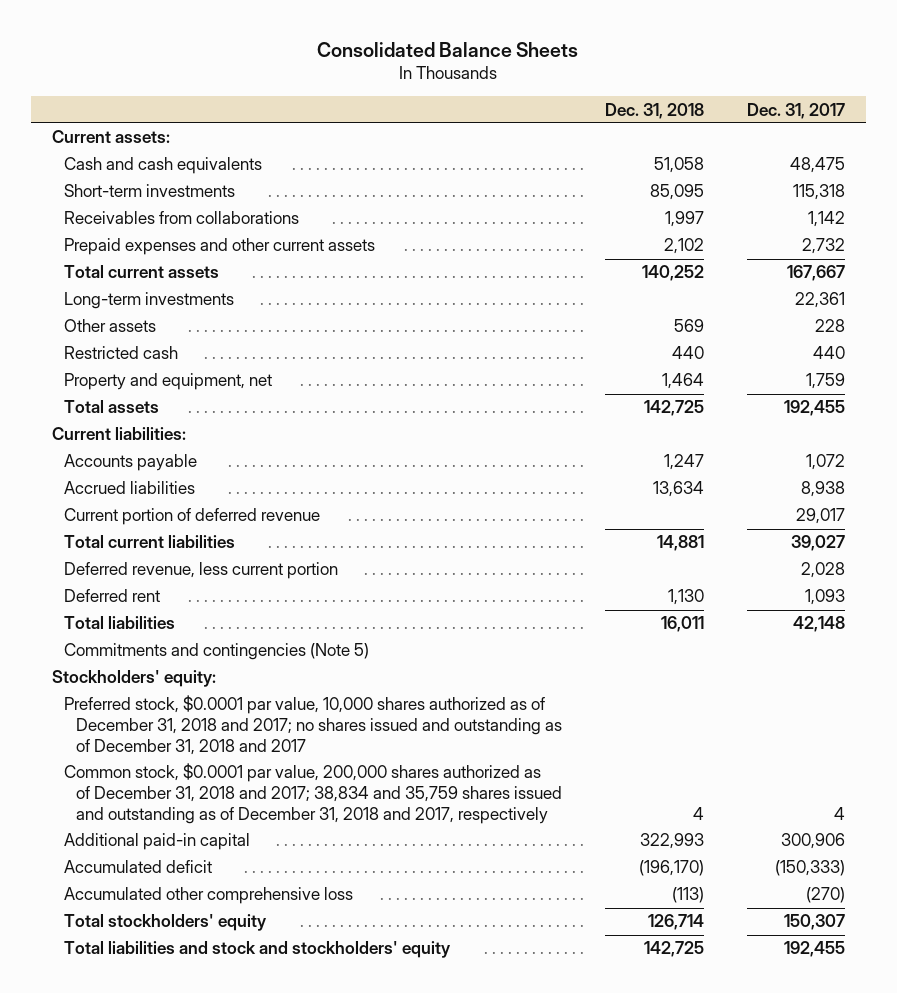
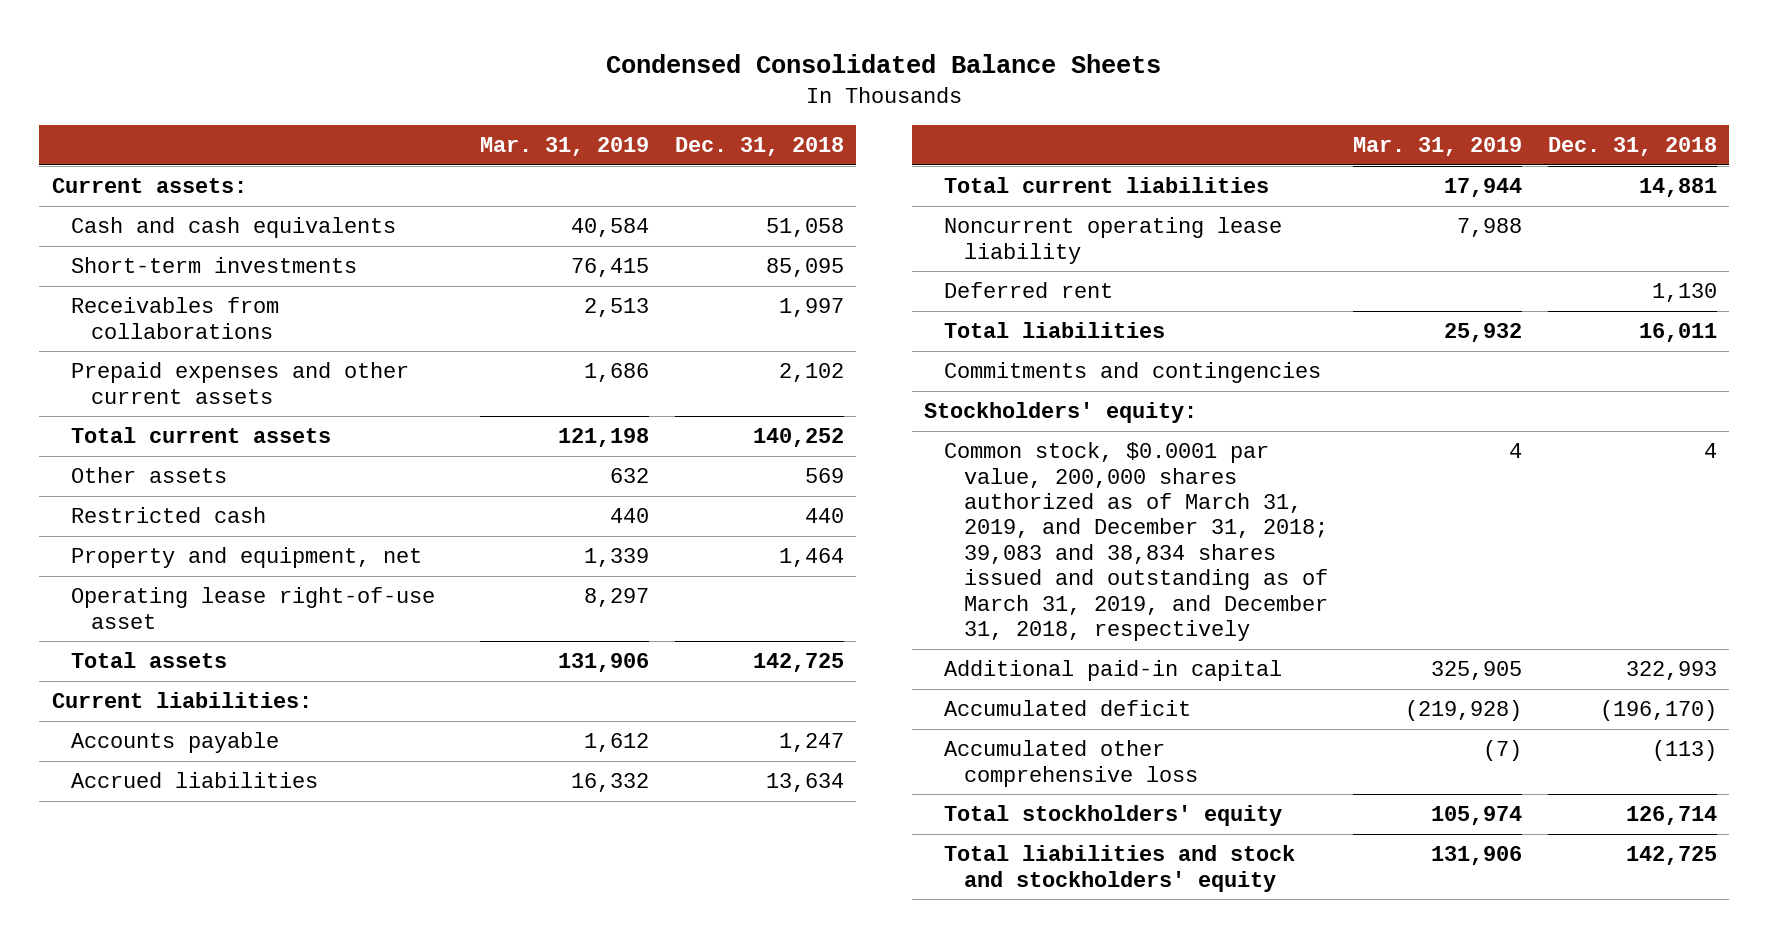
[317,41,579,57] Consolidated Balance Sheets -> [606,54,1162,74] Condensed Consolidated Balance Sheets
[746,102,845,119] Dec. 31, 2017 -> none
none -> [480,137,650,157] Mar. 31, 2019
[64,292,235,310] Long-term investments -> none
none -> [71,587,436,629] Operating lease right-of-use asset
[64,508,321,526] Current portion of deferred revenue -> none
[64,562,339,580] Deferred revenue, less current portion -> none
none -> [944,217,1283,264] Noncurrent operating lease liability
[64,643,370,661] Commitments and contingencies (Note 5) -> [944,362,1322,384] Commitments and contingencies
[64,695,563,755] Preferred stock, $0.0001 par value, 10,000 shares authorized as of December 31, 2018 and 2017; no shares issued and outstanding as of December 31, 2018 and 2017 -> none
[64,763,563,824] Common stock, $0.0001 par value, 200,000 shares authorized as of December 31, 2018 and 2017; 38,834 and 35,759 shares issued and outstanding as of December 31, 2018 and 2017, respectively -> [944,442,1328,642] Common stock, $0.0001 par value, 200,000 shares authorized as of March 31, 2019, and December 31, 2018; 39,083 and 38,834 shares issued and outstanding as of March 31, 2019, and December 31, 2018, respectively

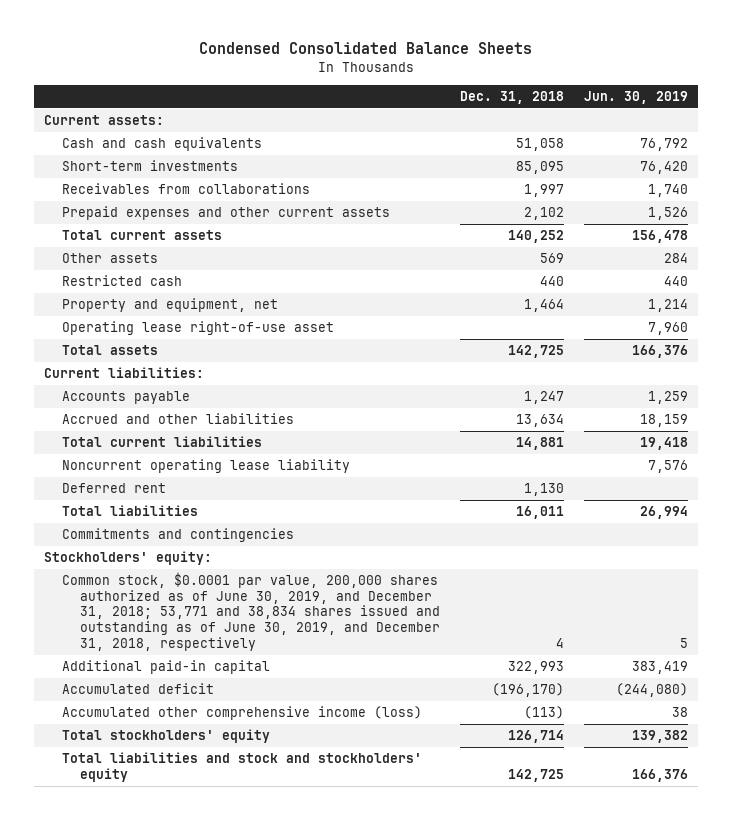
[480,137,650,157] Mar. 31, 2019 -> none
none -> [583,90,688,104] Jun. 30, 2019
[71,772,319,789] Accrued liabilities -> [62,413,295,425] Accrued and other liabilities
[944,442,1328,642] Common stock, $0.0001 par value, 200,000 shares authorized as of March 31, 2019, and December 31, 2018; 39,083 and 38,834 shares issued and outstanding as of March 31, 2019, and December 31, 2018, respectively -> [62,572,440,651] Common stock, $0.0001 par value, 200,000 shares authorized as of June 30, 2019, and December 31, 2018; 53,771 and 38,834 shares issued and outstanding as of June 30, 2019, and December 31, 2018, respectively
[944,740,1198,787] Accumulated other comprehensive loss -> [62,706,423,721] Accumulated other comprehensive income (loss)

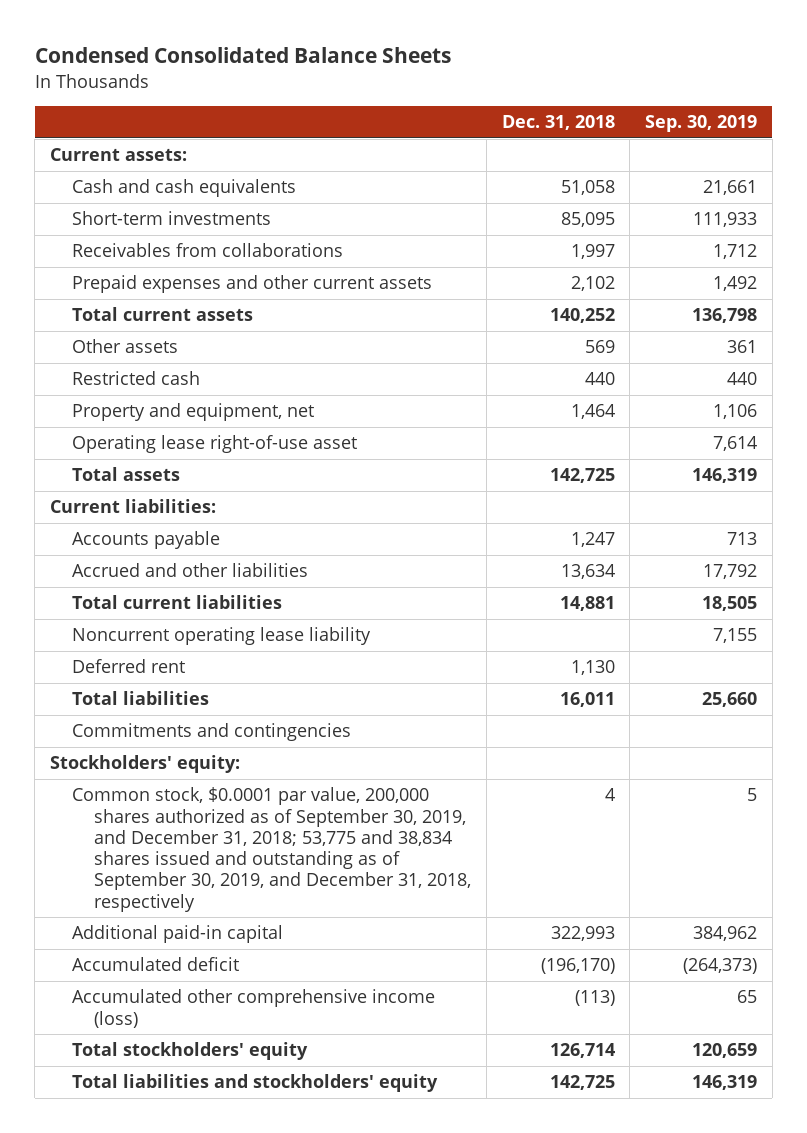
[583,90,688,104] Jun. 30, 2019 -> none
none -> [645,115,758,133] Sep. 30, 2019
[62,572,440,651] Common stock, $0.0001 par value, 200,000 shares authorized as of June 30, 2019, and December 31, 2018; 53,771 and 38,834 shares issued and outstanding as of June 30, 2019, and December 31, 2018, respectively -> [72,787,472,912] Common stock, $0.0001 par value, 200,000 shares authorized as of September 30, 2019, and December 31, 2018; 53,775 and 38,834 shares issued and outstanding as of September 30, 2019, and December 31, 2018, respectively
[62,752,423,782] Total liabilities and stock and stockholders' equity -> [72,1074,439,1093] Total liabilities and stockholders' equity

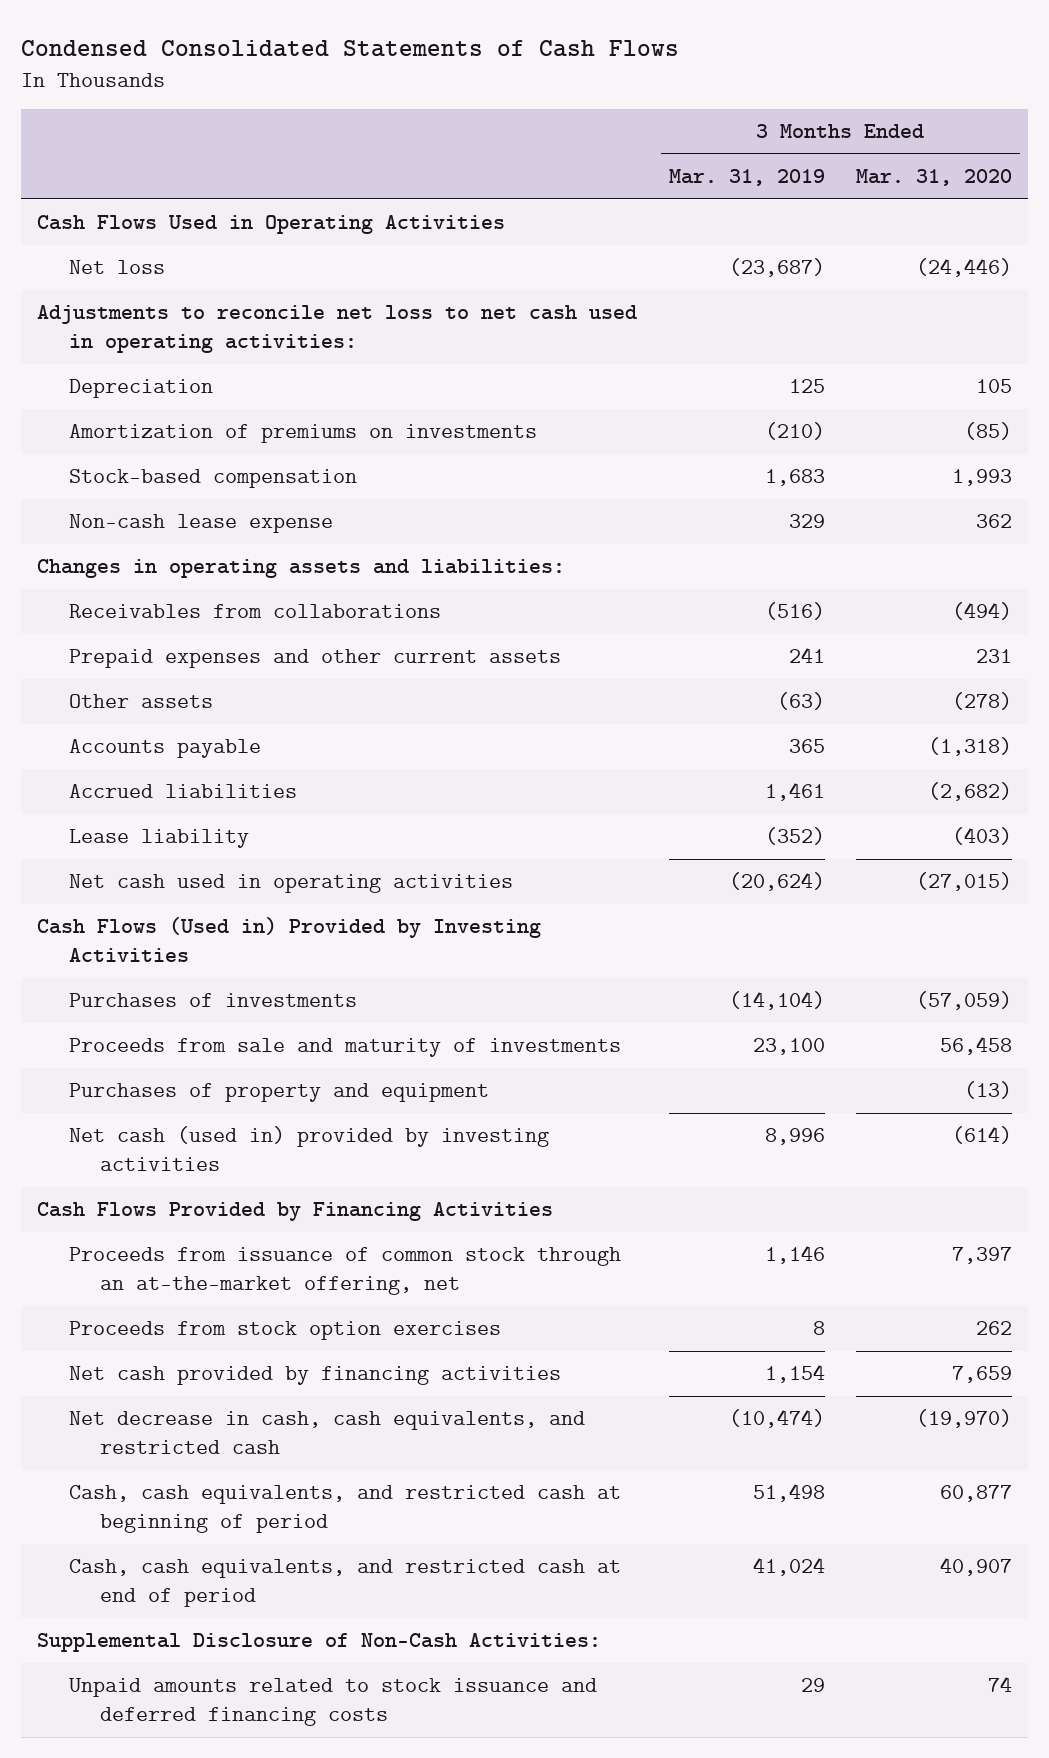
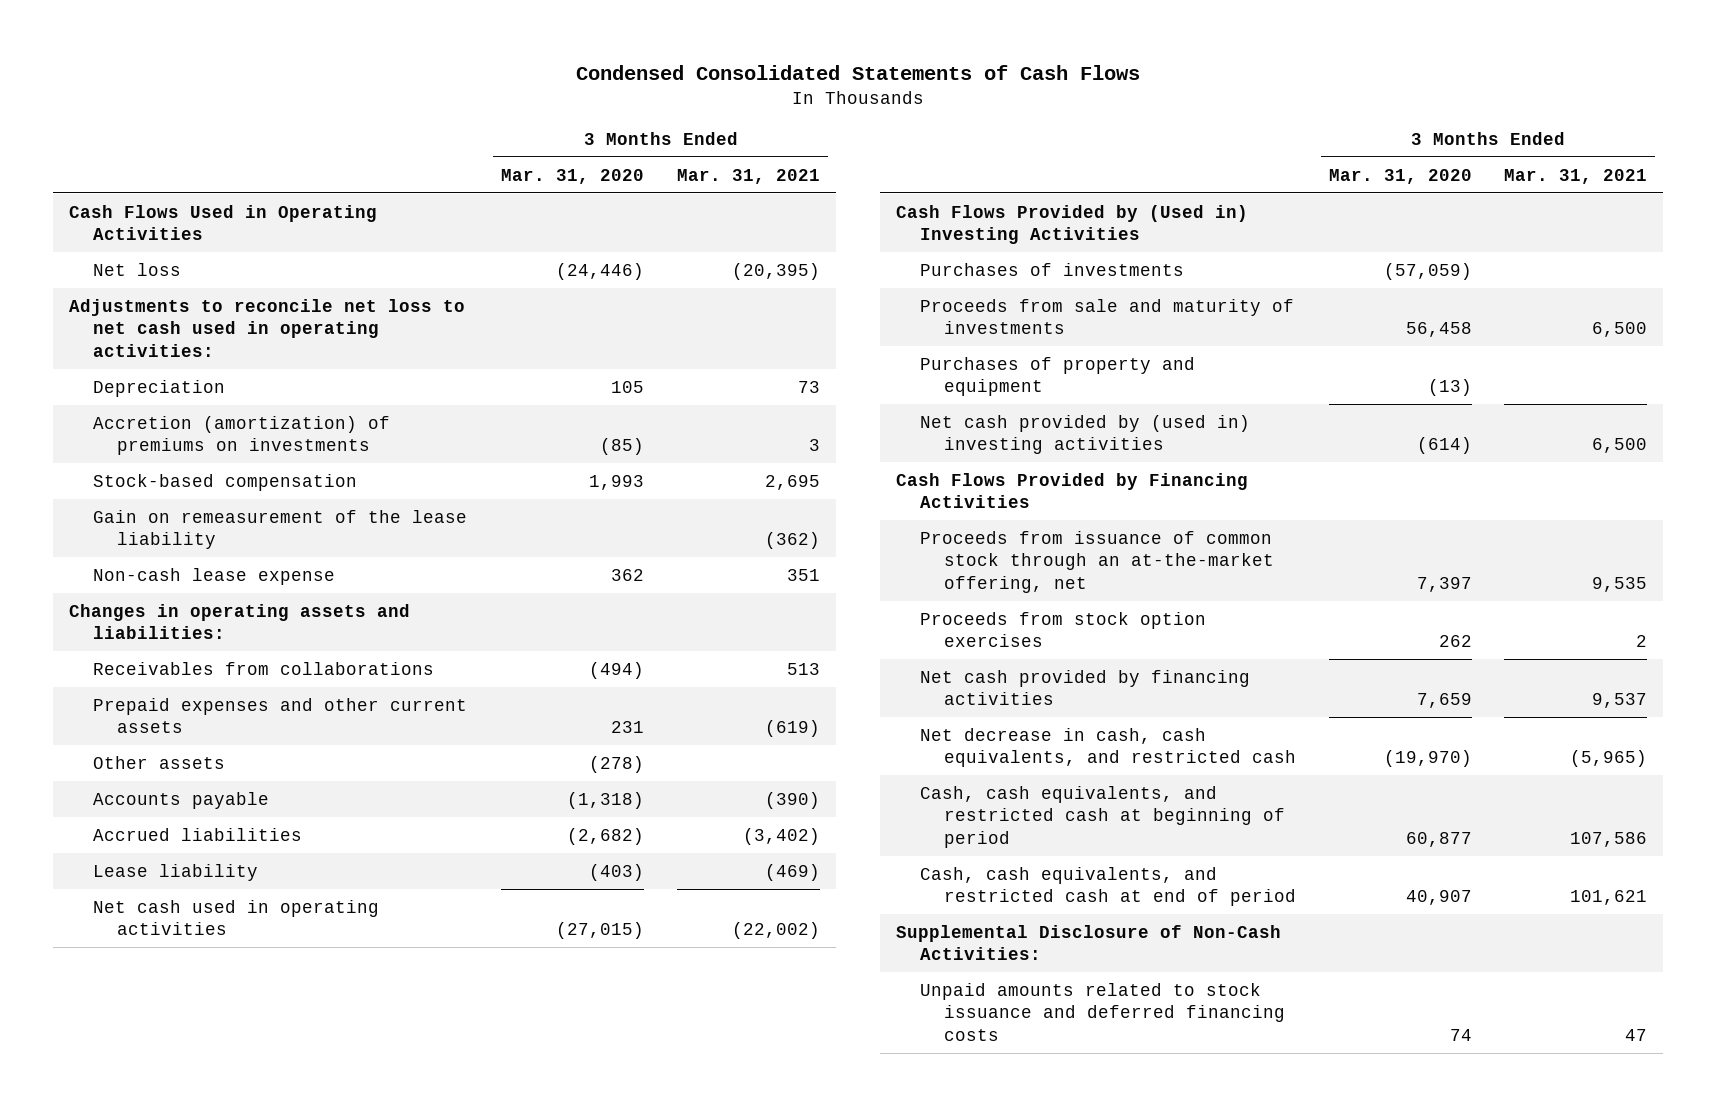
[668,169,825,187] Mar. 31, 2019 -> none
none -> [676,168,820,184] Mar. 31, 2021
[68,424,537,444] Amortization of premiums on investments -> [92,415,390,456] Accretion (amortization) of premiums on investments
none -> [92,509,467,550] Gain on remeasurement of the lease liability
[37,917,542,963] Cash Flows (Used in) Provided by Investing Activities -> [896,204,1249,245] Cash Flows Provided by (Used in) Investing Activities
[68,1126,549,1172] Net cash (used in) provided by investing activities -> [920,414,1251,455] Net cash provided by (used in) investing activities

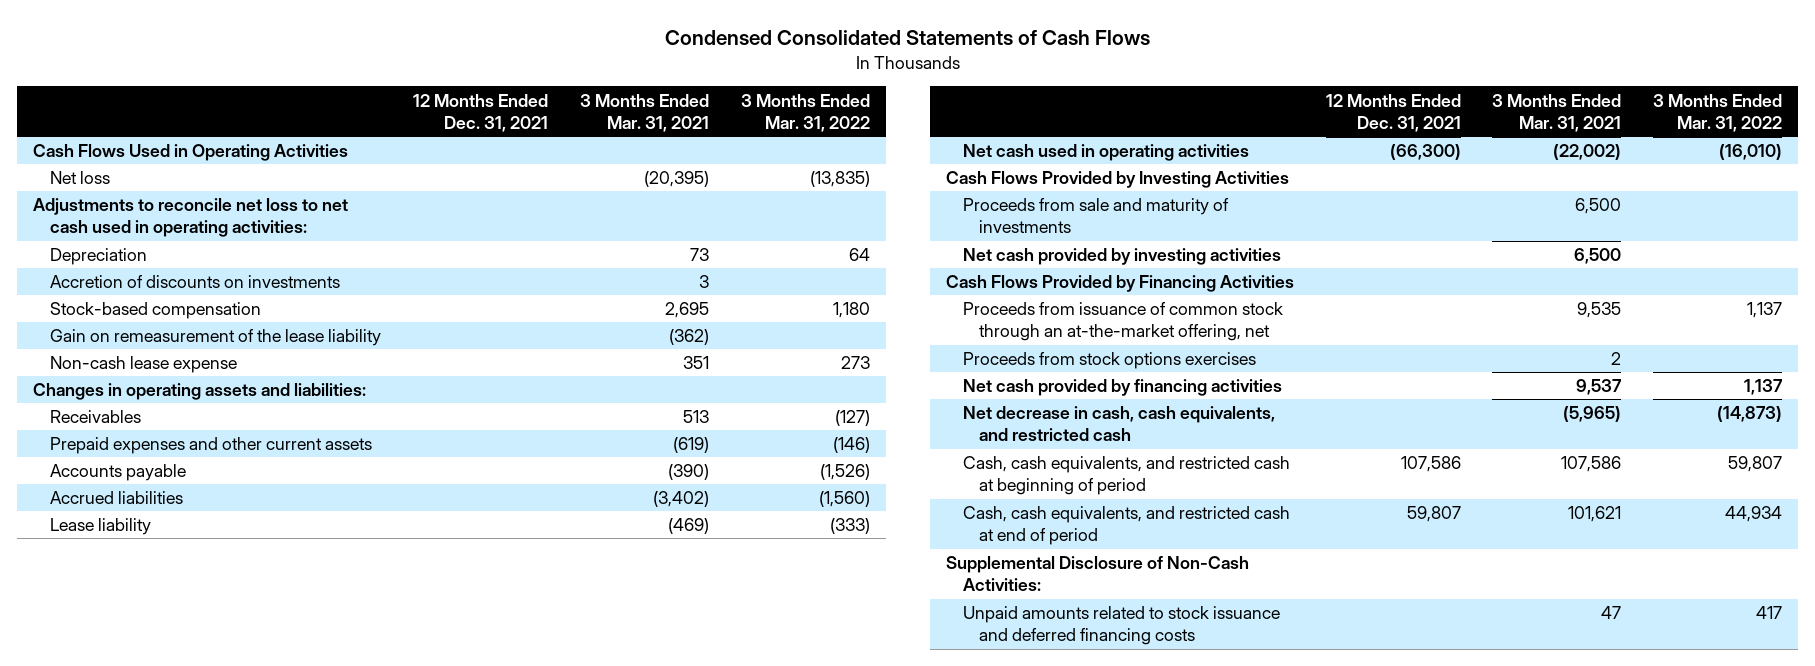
[501,168,645,184] Mar. 31, 2020 -> none
none -> [413,93,549,132] 12 Months Ended Dec. 31, 2021
none -> [740,93,870,132] 3 Months Ended Mar. 31, 2022
[92,415,390,456] Accretion (amortization) of premiums on investments -> [50,275,341,289] Accretion of discounts on investments
[92,661,434,675] Receivables from collaborations -> [50,410,142,424] Receivables
[92,755,225,769] Other assets -> none
[920,262,1185,276] Purchases of investments -> none
[896,204,1249,245] Cash Flows Provided by (Used in) Investing Activities -> [945,171,1289,189] Cash Flows Provided by Investing Activities
[920,356,1196,397] Purchases of property and equipment -> none
[920,414,1251,455] Net cash provided by (used in) investing activities -> [962,248,1281,266] Net cash provided by investing activities
[920,611,1207,648] Proceeds from stock option exercises -> [962,352,1256,370] Proceeds from stock options exercises

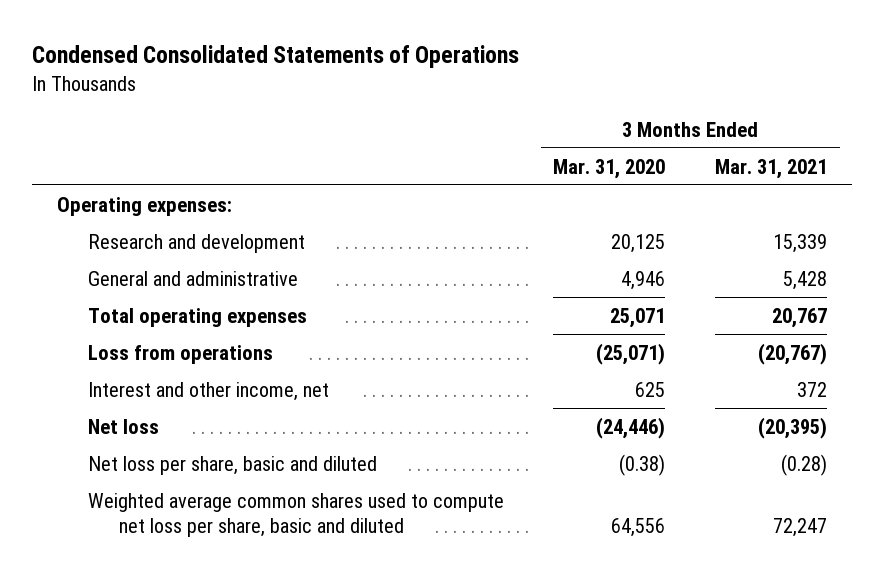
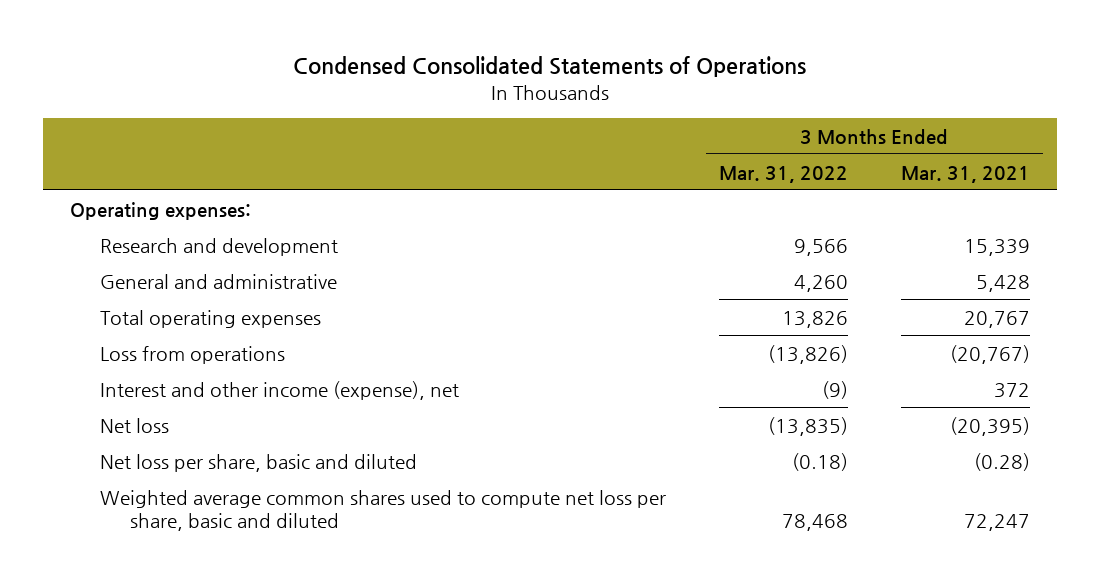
[553,158,666,179] Mar. 31, 2020 -> none
none -> [718,165,848,183] Mar. 31, 2022
[87,381,329,401] Interest and other income, net -> [99,380,459,400] Interest and other income (expense), net

